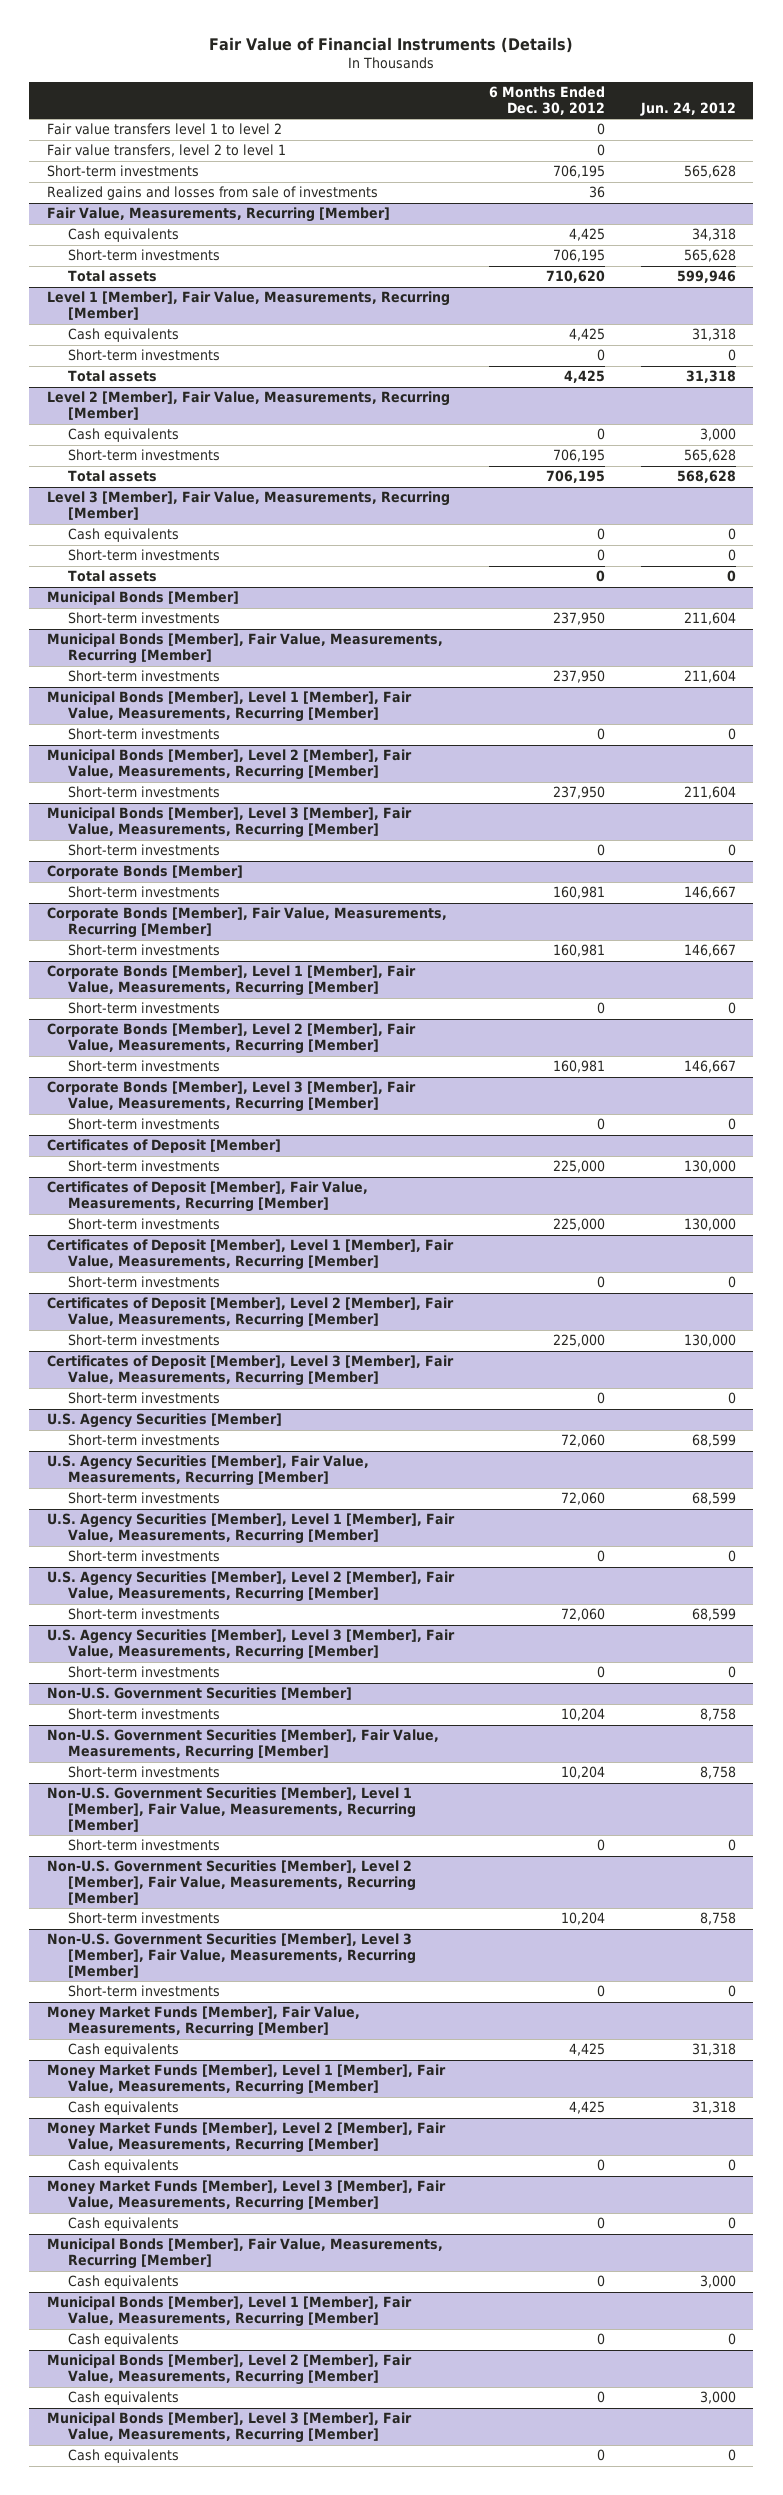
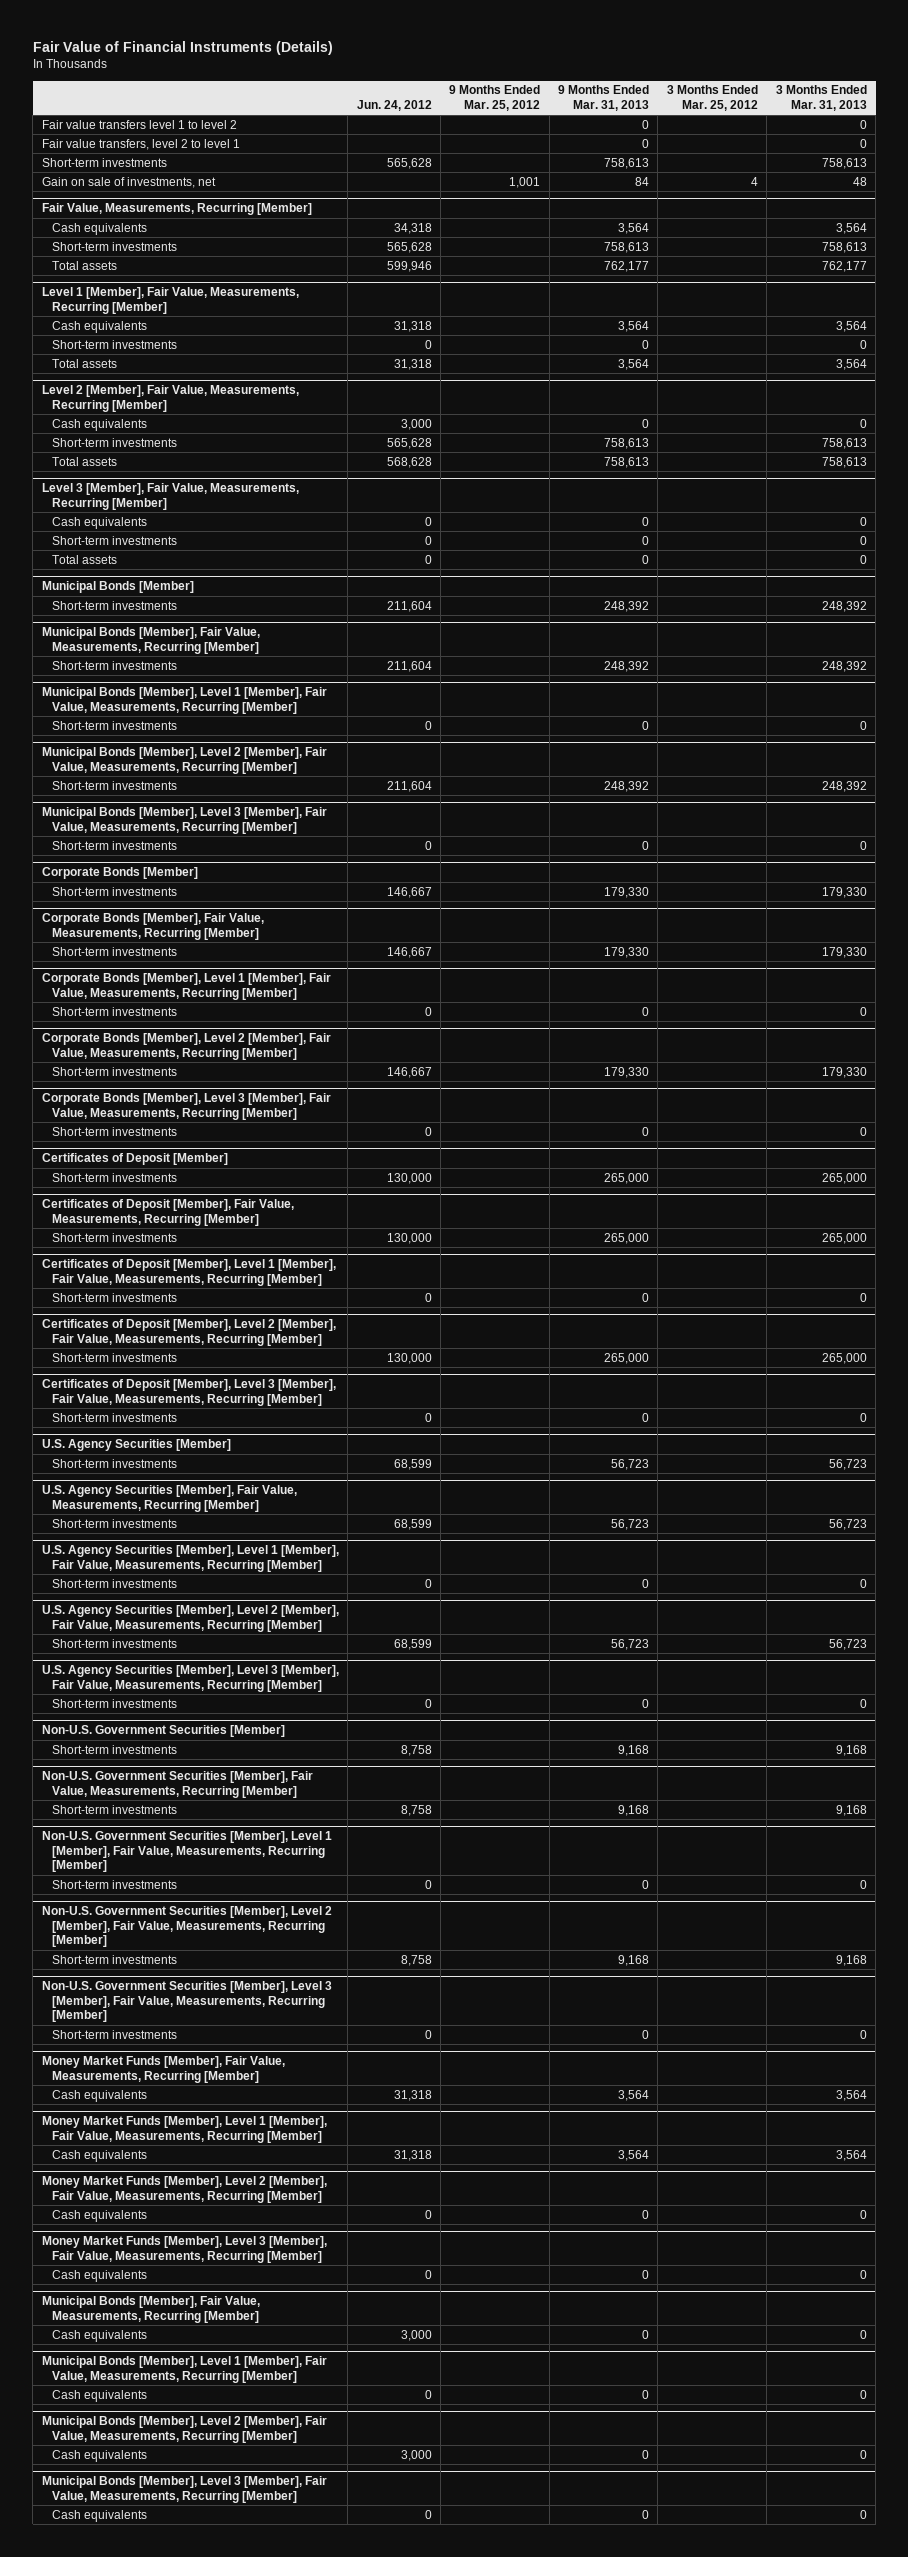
[489,86,606,115] 6 Months Ended Dec. 30, 2012 -> none
none -> [449,85,541,111] 9 Months Ended Mar. 25, 2012
none -> [558,85,650,111] 9 Months Ended Mar. 31, 2013
none -> [666,85,758,111] 3 Months Ended Mar. 25, 2012
none -> [775,85,867,111] 3 Months Ended Mar. 31, 2013
[46,186,378,201] Realized gains and losses from sale of investments -> [41,176,216,188] Gain on sale of investments, net

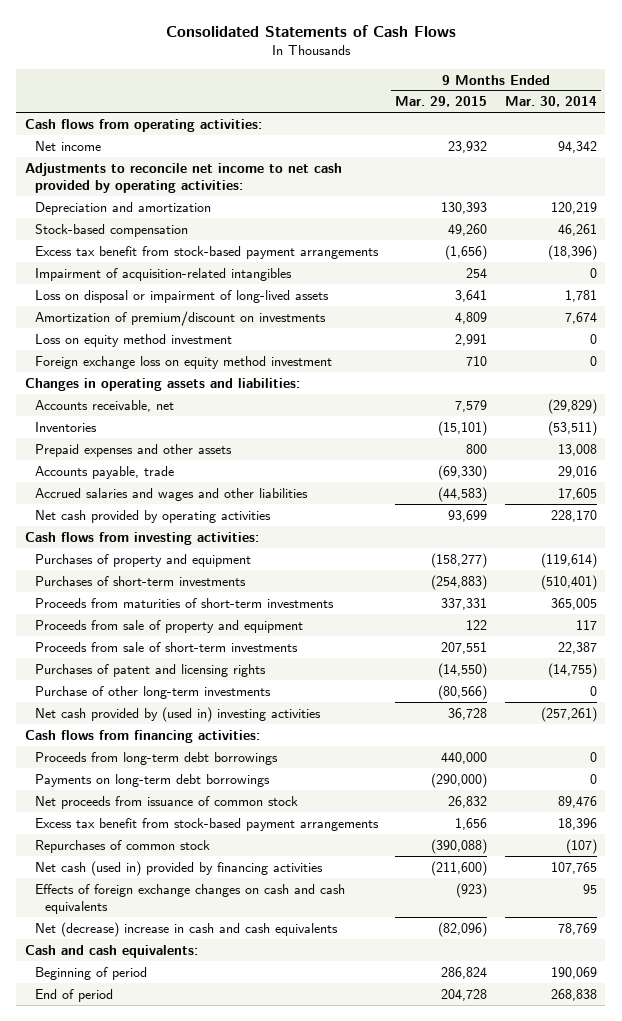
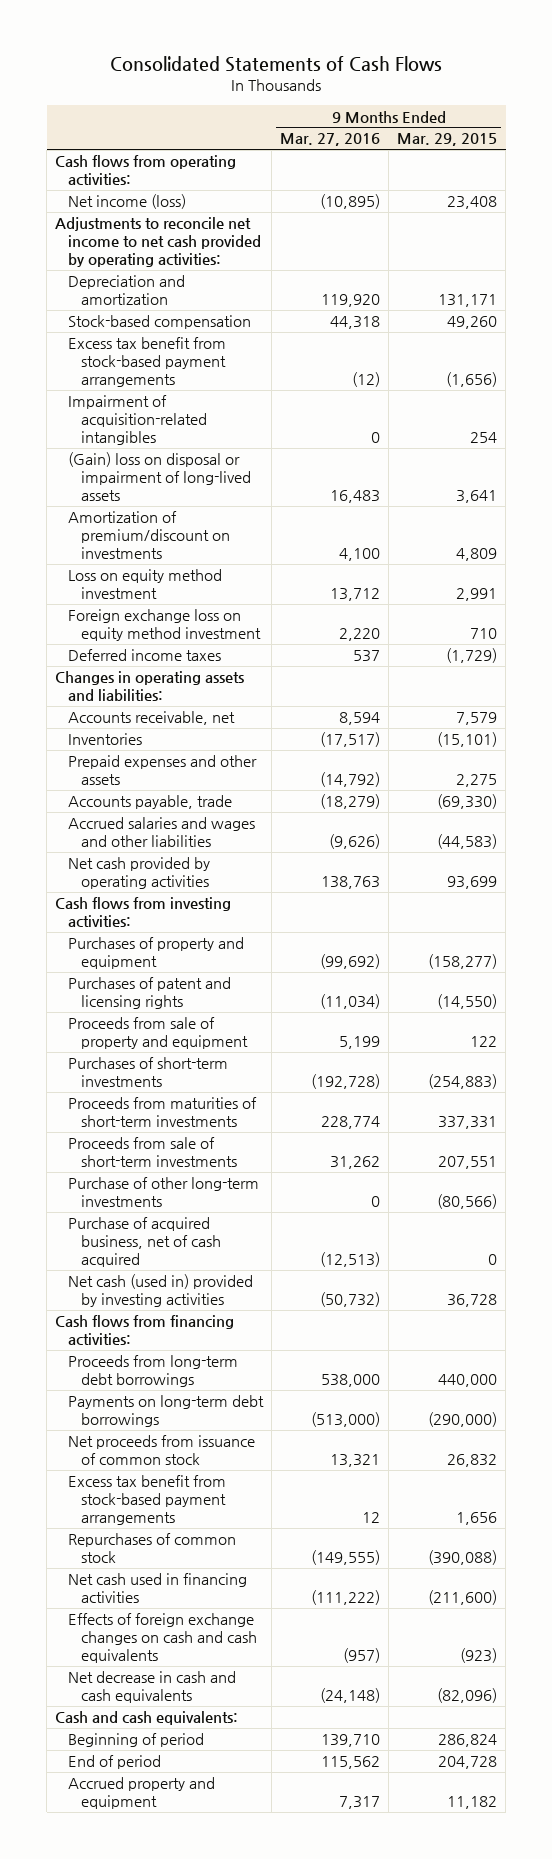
[504,96,597,108] Mar. 30, 2014 -> none
none -> [280,133,381,147] Mar. 27, 2016
[34,140,101,151] Net income -> [68,194,187,210] Net income (loss)
[448,140,488,153] 23,932 -> [447,196,498,210] 23,408
[441,201,488,214] 130,393 -> [438,294,498,308] 131,171
[34,289,329,303] Loss on disposal or impairment of long-lived assets -> [68,452,251,502] (Gain) loss on disposal or impairment of long-lived assets
none -> [68,649,222,662] Deferred income taxes
[466,443,488,454] 800 -> [456,774,498,788] 2,275
[34,663,266,677] Purchases of patent and licensing rights -> [68,977,232,1010] Purchases of patent and licensing rights
[34,619,303,633] Proceeds from sale of property and equipment -> [68,1017,248,1050] Proceeds from sale of property and equipment
none -> [68,1217,221,1268] Purchase of acquired business, net of cash acquired
[34,706,321,722] Net cash provided by (used in) investing activities -> [68,1274,254,1308] Net cash (used in) provided by investing activities
[34,860,323,876] Net cash (used in) provided by financing activities -> [68,1573,248,1604] Net cash used in financing activities
[34,921,338,937] Net (decrease) increase in cash and cash equivalents -> [68,1671,237,1704] Net decrease in cash and cash equivalents
none -> [68,1777,216,1810] Accrued property and equipment

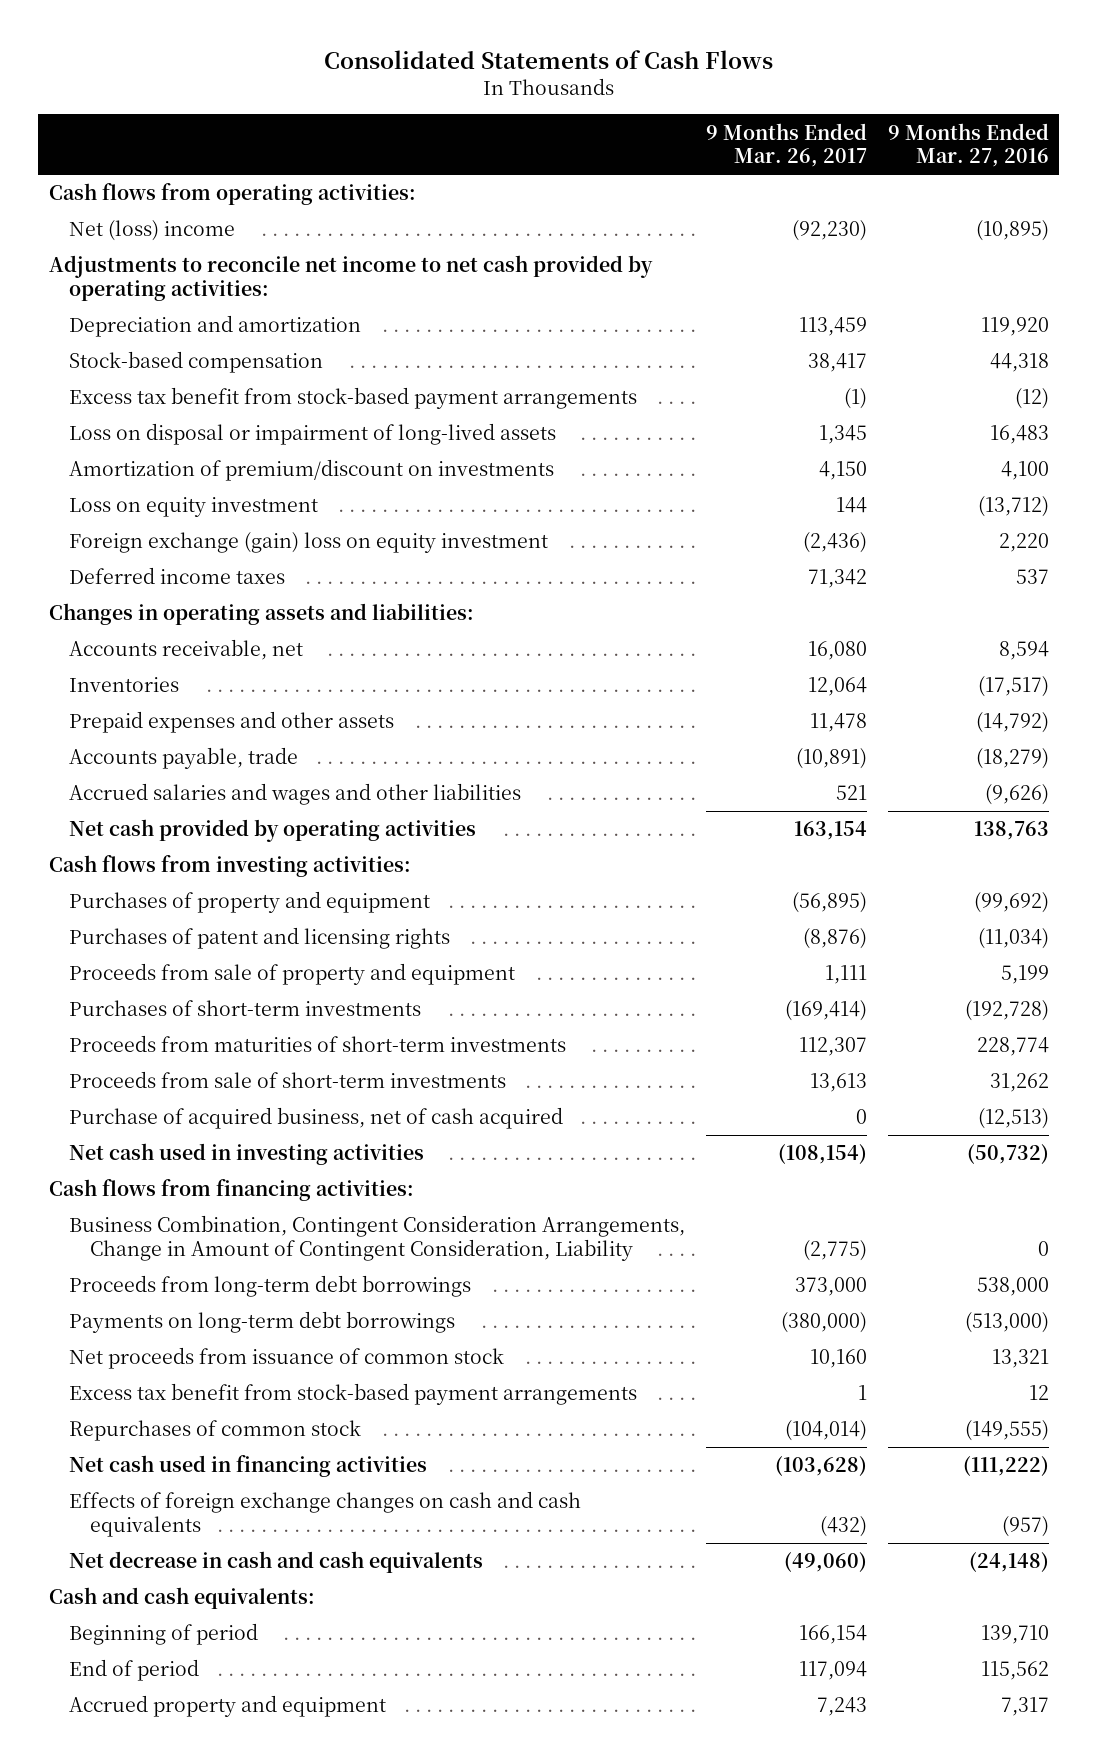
[397,133,498,147] Mar. 29, 2015 -> none
none -> [705,122,867,168] 9 Months Ended Mar. 26, 2017
[68,194,187,210] Net income (loss) -> [69,220,236,242] Net (loss) income
[68,395,207,446] Impairment of acquisition-related intangibles -> none
[68,452,251,502] (Gain) loss on disposal or impairment of long-lived assets -> [69,423,557,446] Loss on disposal or impairment of long-lived assets
[68,569,223,600] Loss on equity method investment -> [69,497,319,518] Loss on equity investment
[330,588,381,602] 13,712 -> [977,496,1049,518] (13,712)
[68,609,261,642] Foreign exchange loss on equity method investment -> [69,532,549,554] Foreign exchange (gain) loss on equity investment
[68,1177,260,1208] Purchase of other long-term investments -> none
[68,1274,254,1308] Net cash (used in) provided by investing activities -> [69,1143,425,1166] Net cash used in investing activities
none -> [69,1215,686,1261] Business Combination, Contingent Consideration Arrangements, Change in Amount of Contingent Consideration, Liability

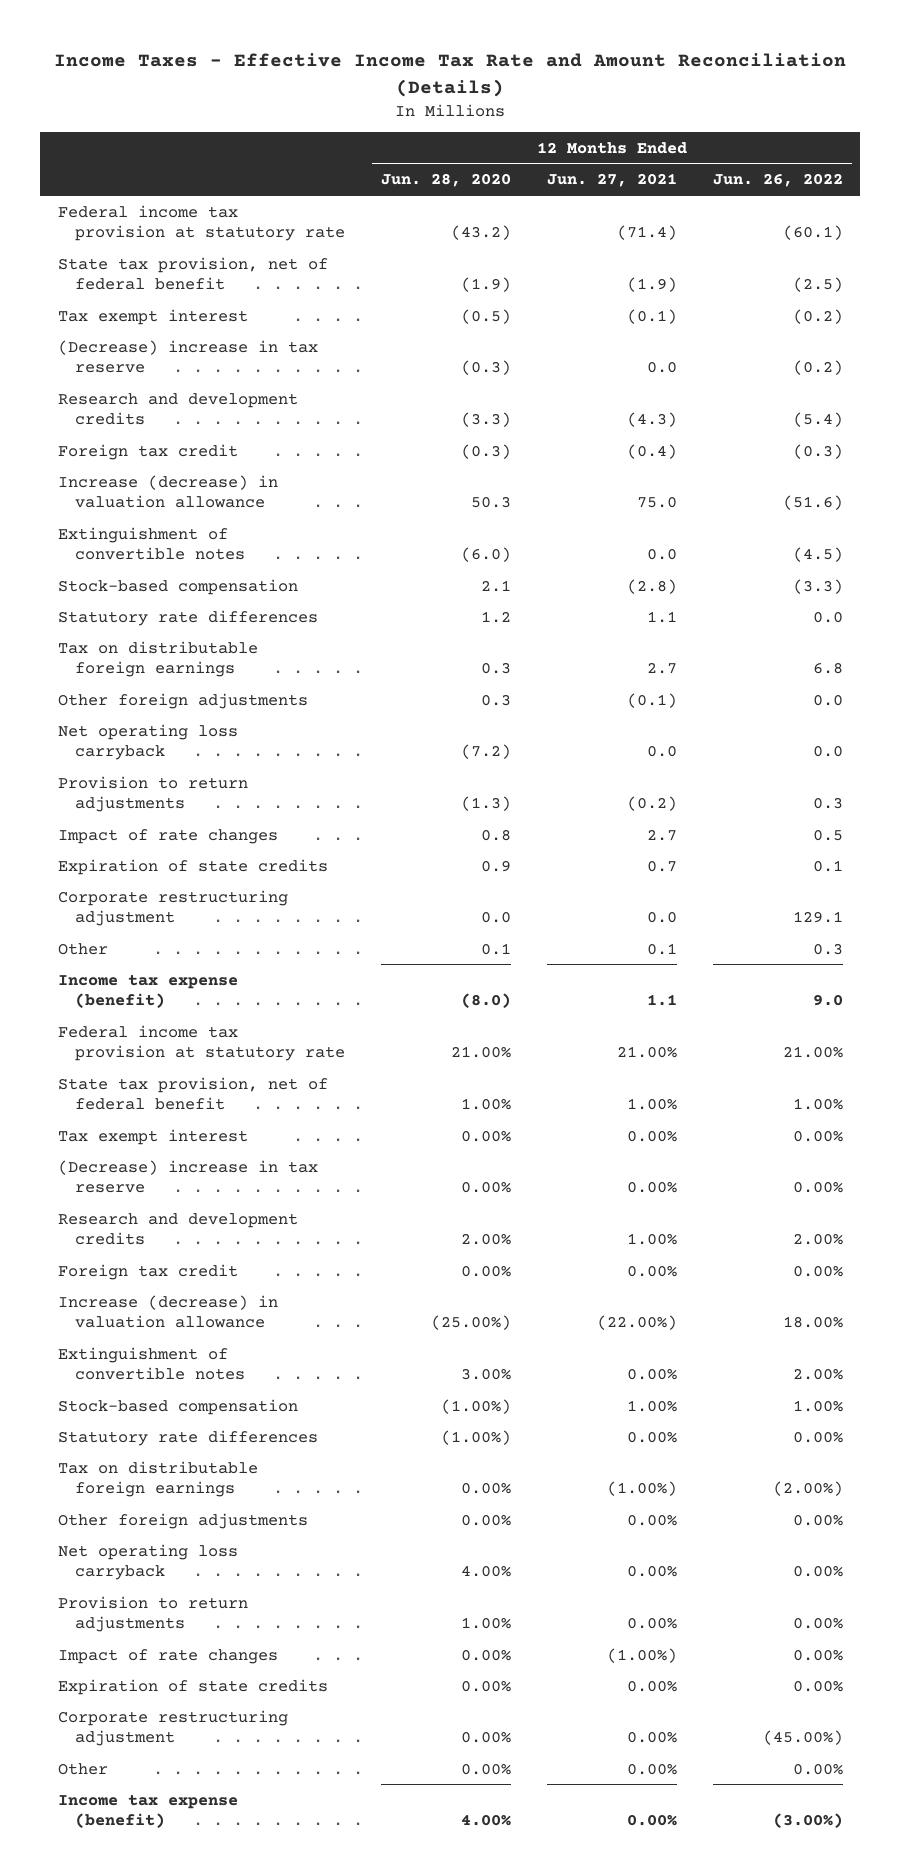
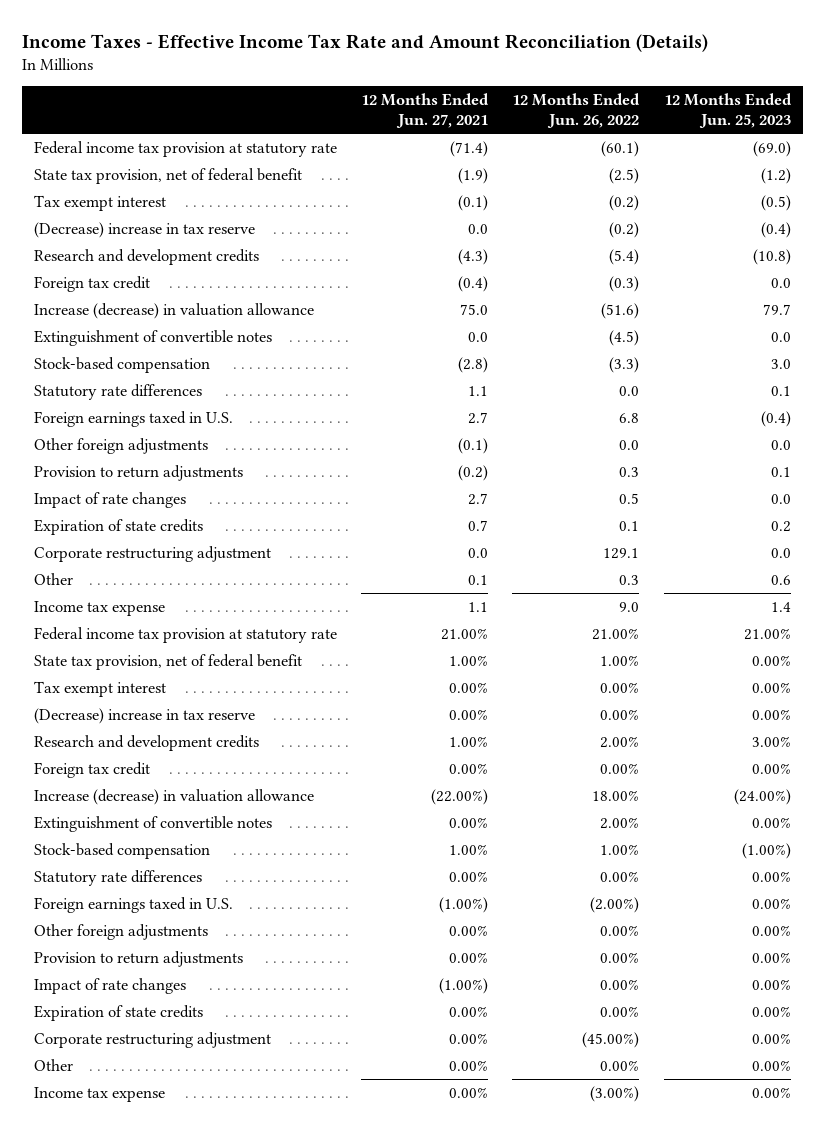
[381,173,512,188] Jun. 28, 2020 -> none
none -> [663,93,792,129] 12 Months Ended Jun. 25, 2023
[57,640,258,678] Tax on distributable foreign earnings -> [33,410,233,427] Foreign earnings taxed in U.S.
[57,723,238,761] Net operating loss carryback -> none
[57,973,238,1009] Income tax expense (benefit) -> [33,600,165,616] Income tax expense
[57,1460,258,1498] Tax on distributable foreign earnings -> [33,896,233,913] Foreign earnings taxed in U.S.
[57,1543,238,1581] Net operating loss carryback -> none
[57,1793,238,1829] Income tax expense (benefit) -> [33,1086,165,1102] Income tax expense

